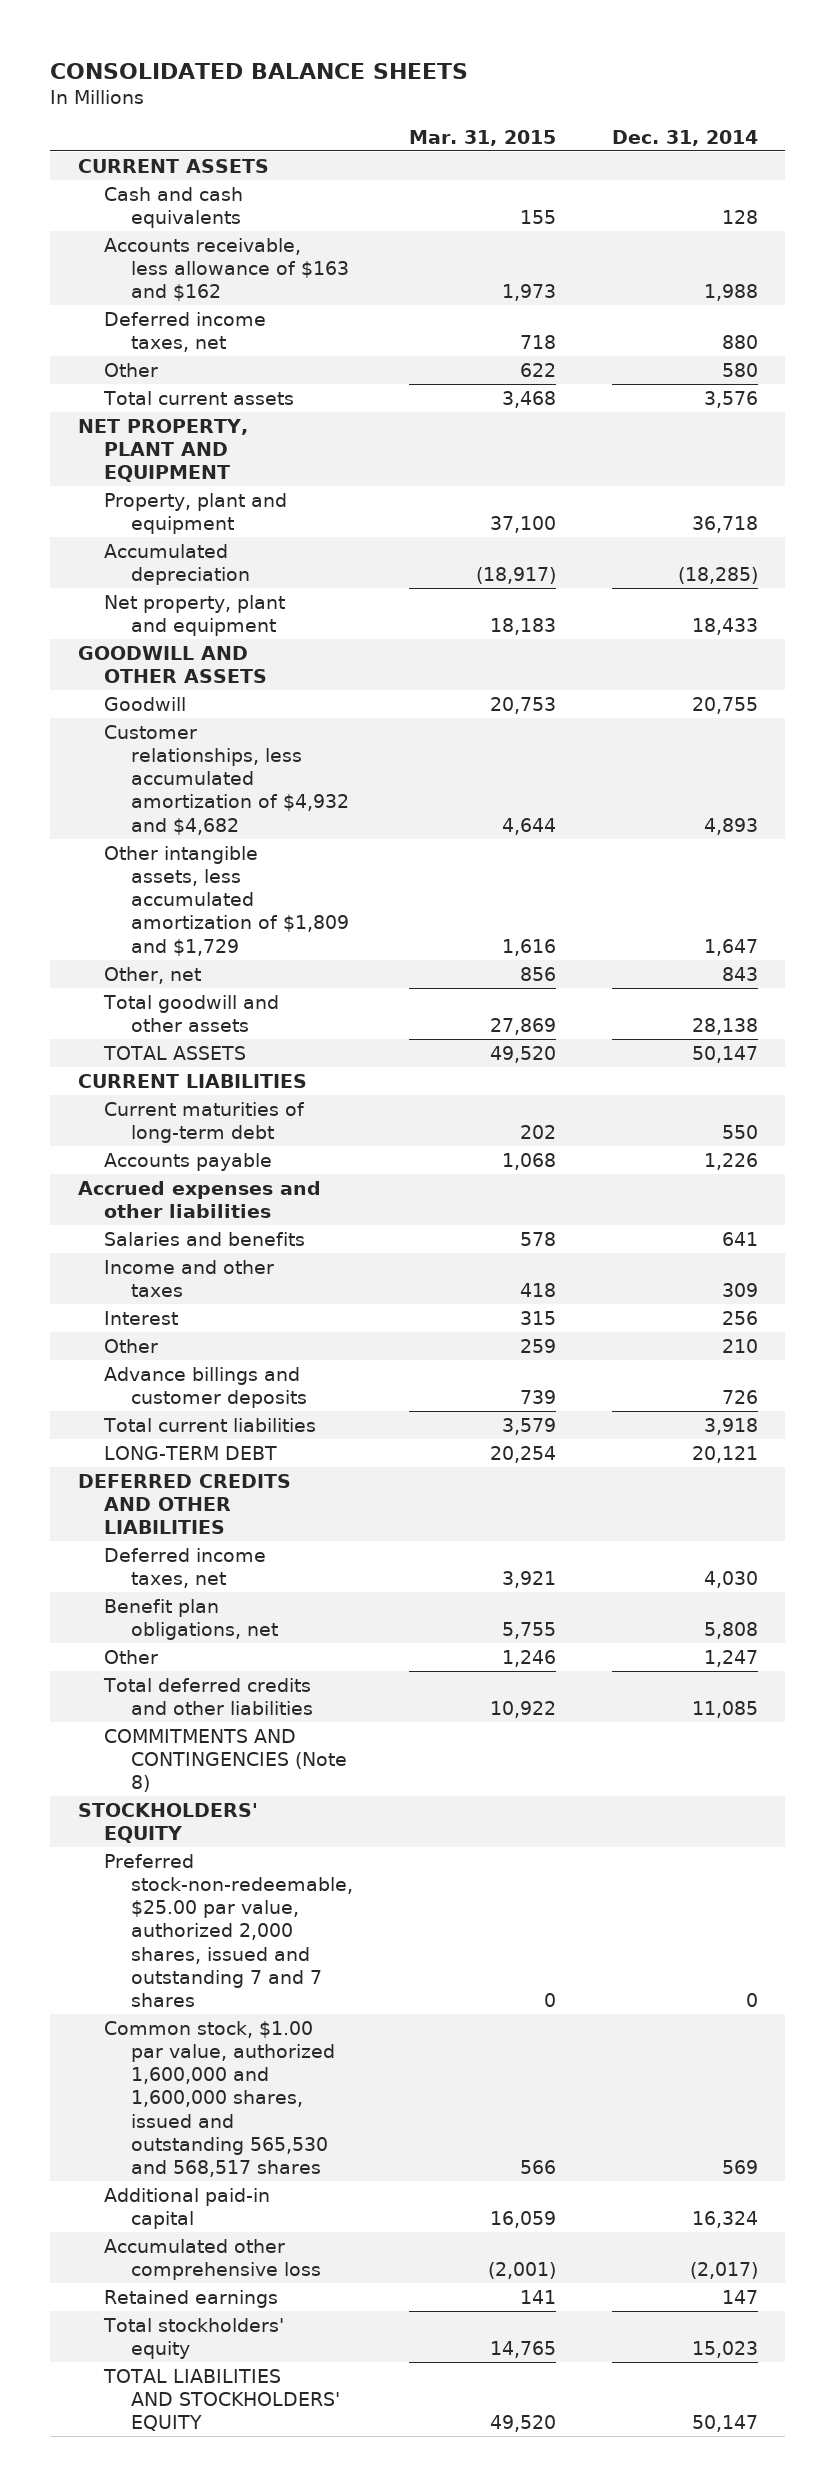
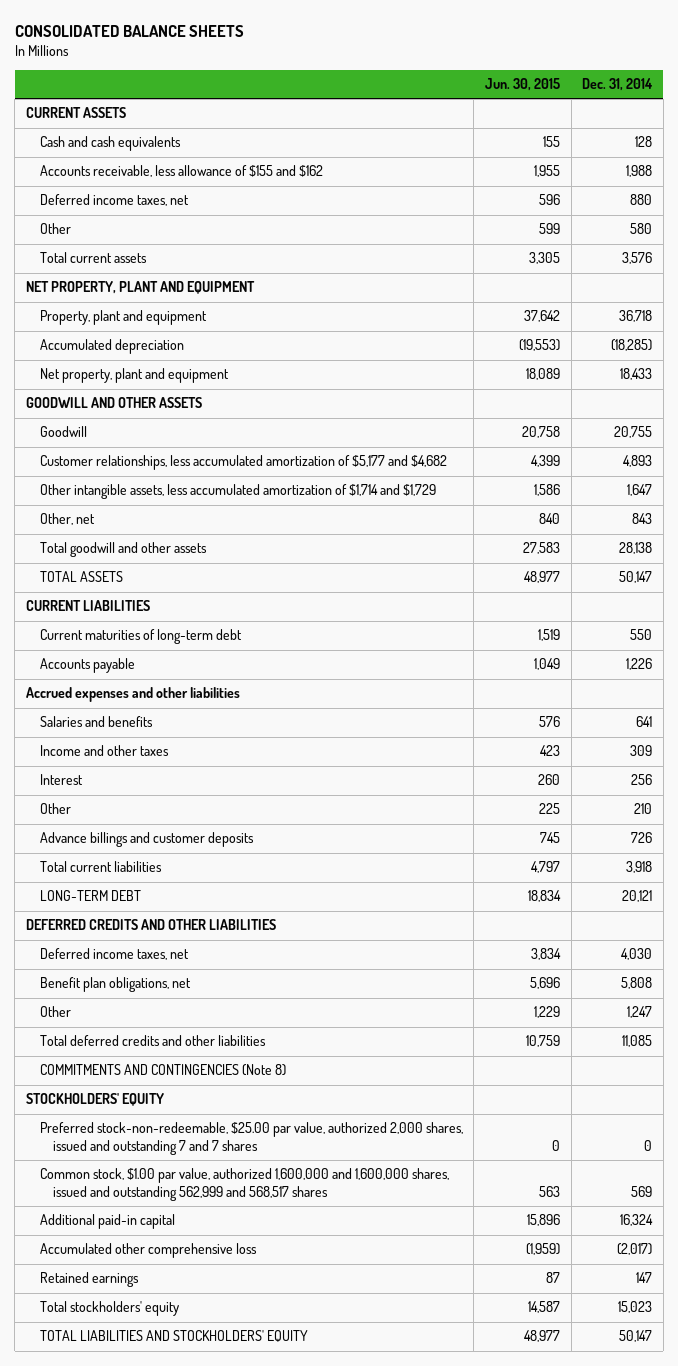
[408,129,556,146] Mar. 31, 2015 -> none
none -> [484,78,560,92] Jun. 30, 2015
[104,237,349,302] Accounts receivable, less allowance of $163 and $162 -> [39,165,323,178] Accounts receivable, less allowance of $155 and $162
[104,724,349,835] Customer relationships, less accumulated amortization of $4,932 and $4,682 -> [39,455,447,471] Customer relationships, less accumulated amortization of $5,177 and $4,682
[104,845,349,956] Other intangible assets, less accumulated amortization of $1,809 and $1,729 -> [39,484,436,500] Other intangible assets, less accumulated amortization of $1,714 and $1,729
[104,2020,335,2178] Common stock, $1.00 par value, authorized 1,600,000 and 1,600,000 shares, issued and outstanding 565,530 and 568,517 shares -> [39,1168,449,1201] Common stock, $1.00 par value, authorized 1,600,000 and 1,600,000 shares, issued and outstanding 562,999 and 568,517 shares

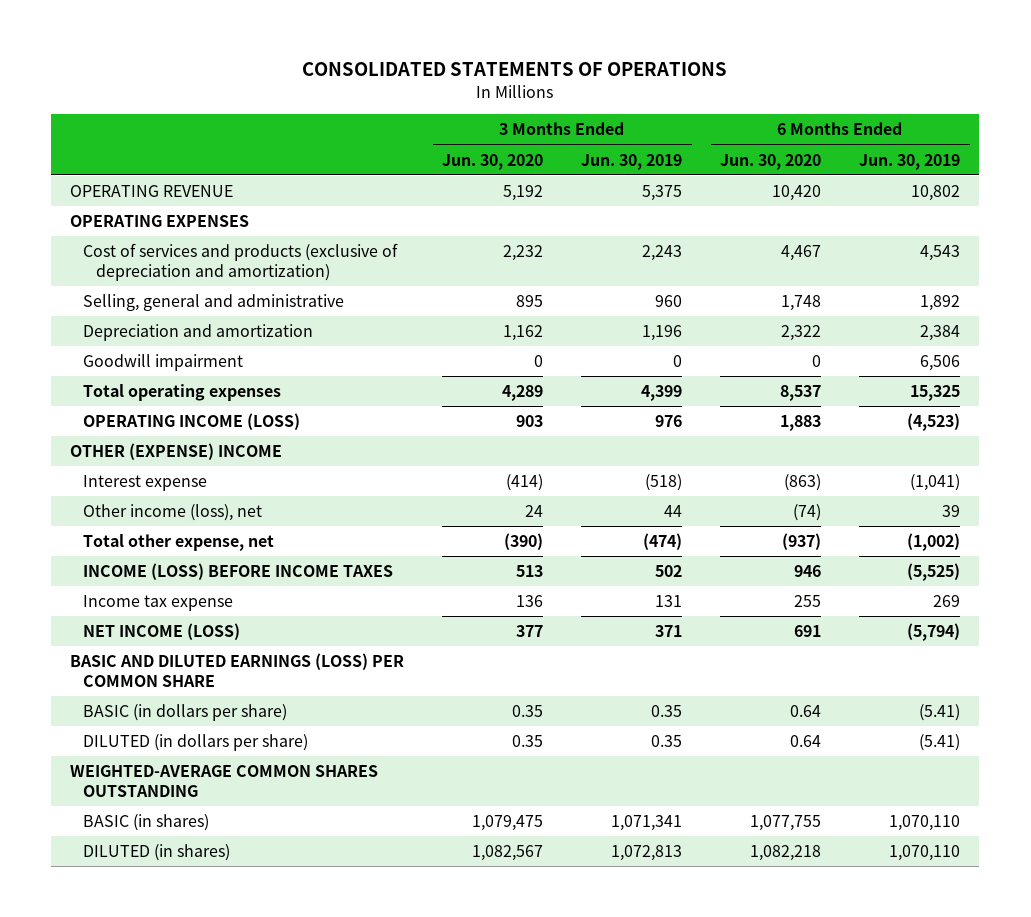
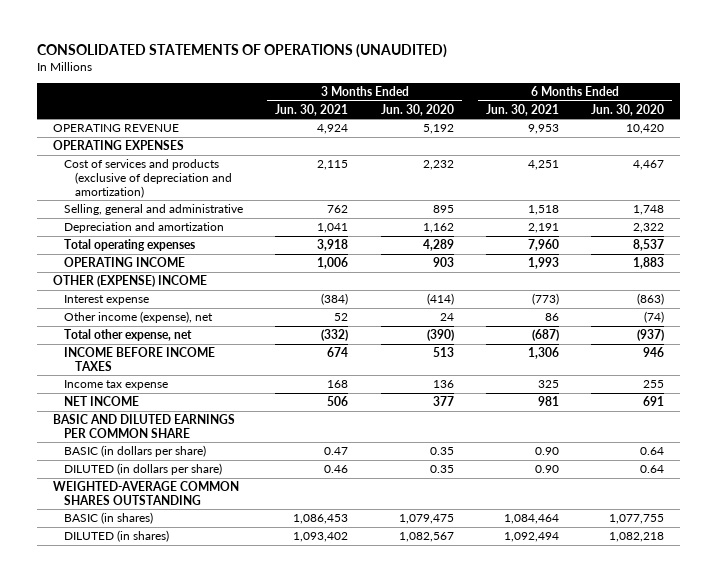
[302,62,728,77] CONSOLIDATED STATEMENTS OF OPERATIONS -> [37,44,448,59] CONSOLIDATED STATEMENTS OF OPERATIONS (UNAUDITED)
[581,153,683,170] Jun. 30, 2019 -> none
[859,153,961,170] Jun. 30, 2019 -> none
none -> [275,103,349,116] Jun. 30, 2021
none -> [485,103,559,116] Jun. 30, 2021
[83,354,244,372] Goodwill impairment -> none
[83,413,301,431] OPERATING INCOME (LOSS) -> [64,257,186,268] OPERATING INCOME
[83,504,263,522] Other income (loss), net -> [64,311,214,324] Other income (expense), net
[83,563,394,581] INCOME (LOSS) BEFORE INCOME TAXES -> [64,347,216,371] INCOME BEFORE INCOME TAXES
[83,623,241,641] NET INCOME (LOSS) -> [64,396,140,407] NET INCOME
[70,653,405,687] BASIC AND DILUTED EARNINGS (LOSS) PER COMMON SHARE -> [53,414,236,438] BASIC AND DILUTED EARNINGS PER COMMON SHARE

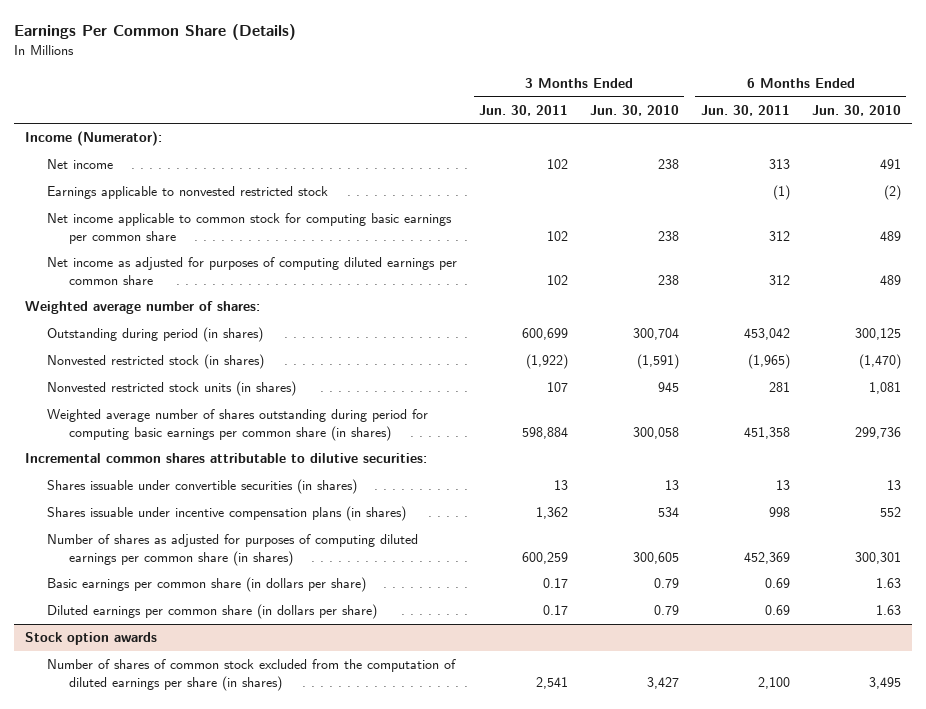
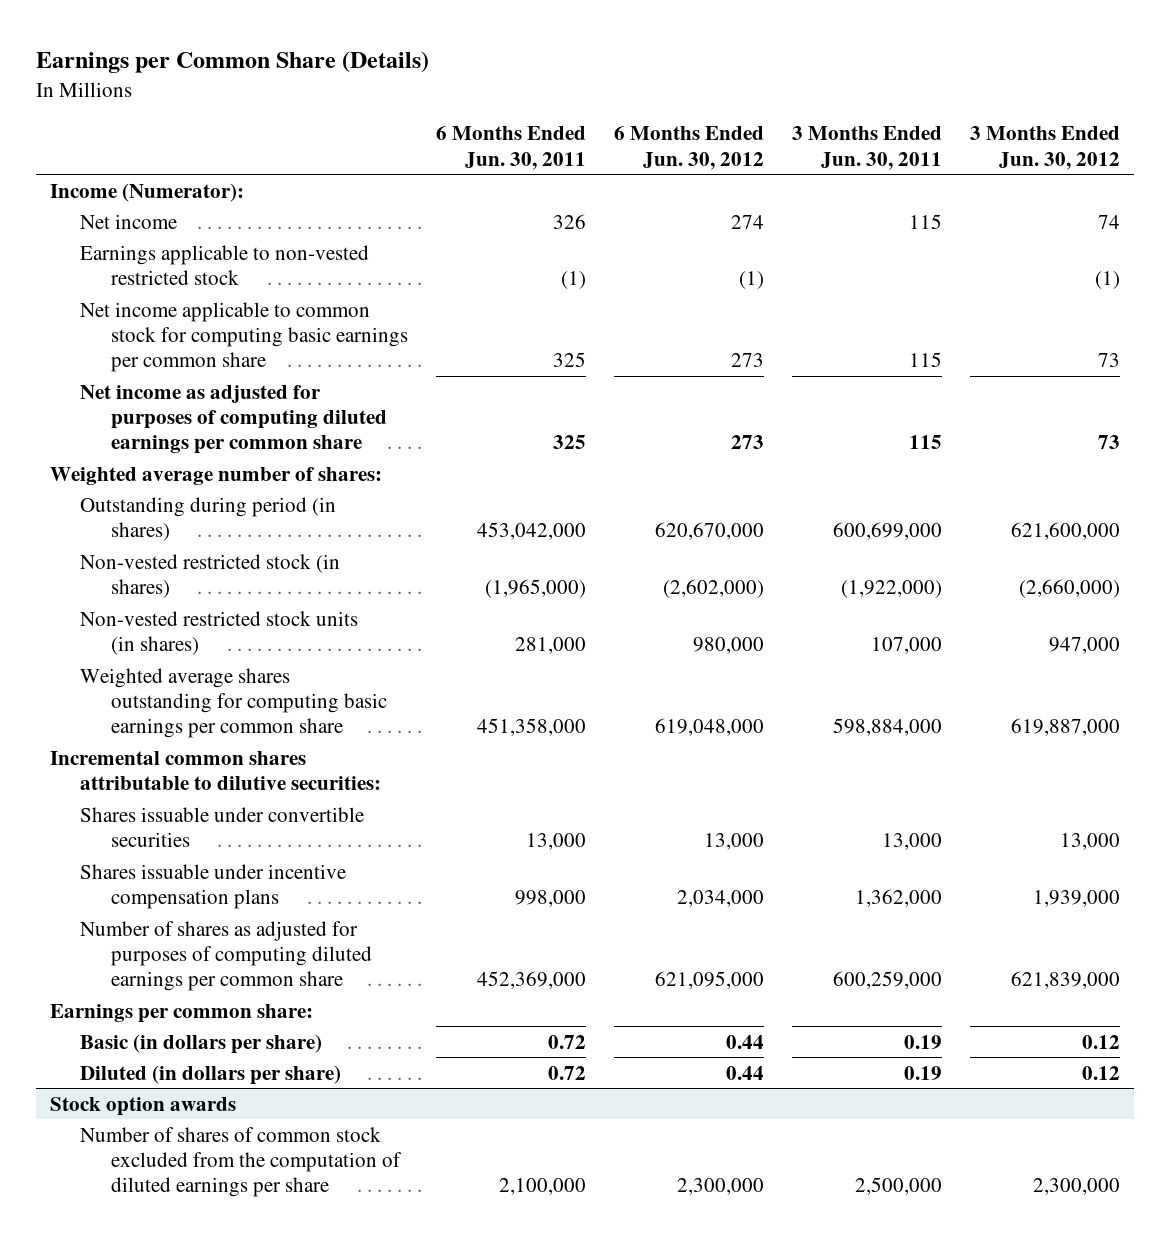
[14,24,297,41] Earnings Per Common Share (Details) -> [35,51,429,74] Earnings per Common Share (Details)
[590,104,680,116] Jun. 30, 2010 -> none
[811,104,901,116] Jun. 30, 2010 -> none
none -> [613,126,764,170] 6 Months Ended Jun. 30, 2012
none -> [970,126,1121,170] 3 Months Ended Jun. 30, 2012
[547,159,569,170] 102 -> [909,213,943,229] 115
[768,159,790,170] 313 -> [552,213,586,229] 326
[47,186,329,200] Earnings applicable to nonvested restricted stock -> [80,244,370,285] Earnings applicable to non-vested restricted stock
[547,230,569,241] 102 -> [909,352,943,368] 115
[768,230,790,241] 312 -> [552,352,586,368] 325
[547,274,569,285] 102 -> [909,435,943,450] 115
[768,274,790,285] 312 -> [552,435,586,450] 325
[522,328,569,341] 600,699 -> [833,521,943,540] 600,699,000
[743,328,790,341] 453,042 -> [476,521,586,540] 453,042,000
[47,354,265,370] Nonvested restricted stock (in shares) -> [80,553,341,598] Non-vested restricted stock (in shares)
[526,354,569,370] (1,922) -> [841,579,943,598] (1,922,000)
[747,354,790,370] (1,965) -> [484,578,586,598] (1,965,000)
[47,381,297,397] Nonvested restricted stock units (in shares) -> [80,610,359,655] Non-vested restricted stock units (in shares)
[547,382,569,393] 107 -> [871,636,943,654] 107,000
[768,382,790,393] 281 -> [514,636,586,654] 281,000
[47,409,429,441] Weighted average number of shares outstanding during period for computing basic earnings per common share (in shares) -> [80,667,387,739] Weighted average shares outstanding for computing basic earnings per common share
[522,426,569,439] 598,884 -> [833,718,943,737] 598,884,000
[743,426,790,439] 451,358 -> [476,718,586,737] 451,358,000
[47,479,358,495] Shares issuable under convertible securities (in shares) -> [80,806,365,847] Shares issuable under convertible securities
[554,480,569,491] 13 -> [882,832,943,850] 13,000
[775,480,790,491] 13 -> [525,832,586,850] 13,000
[47,506,407,522] Shares issuable under incentive compensation plans (in shares) -> [80,863,347,909] Shares issuable under incentive compensation plans
[536,507,569,520] 1,362 -> [855,888,943,907] 1,362,000
[768,507,790,518] 998 -> [514,889,586,907] 998,000
[47,534,419,566] Number of shares as adjusted for purposes of computing diluted earnings per common share (in shares) -> [80,920,372,992] Number of shares as adjusted for purposes of computing diluted earnings per common share
[522,551,569,564] 600,259 -> [833,971,943,990] 600,259,000
[743,551,790,564] 452,369 -> [476,971,586,990] 452,369,000
none -> [50,1003,314,1023] Earnings per common share:
[47,577,367,593] Basic earnings per common share (in dollars per share) -> [80,1033,323,1054] Basic (in dollars per share)
[543,578,569,589] 0.17 -> [904,1034,943,1049] 0.19
[764,578,790,589] 0.69 -> [547,1034,586,1049] 0.72
[47,604,378,620] Diluted earnings per common share (in dollars per share) -> [80,1064,342,1085] Diluted (in dollars per share)
[543,605,569,616] 0.17 -> [904,1065,943,1080] 0.19
[764,605,790,616] 0.69 -> [547,1065,586,1080] 0.72
[47,659,457,691] Number of shares of common stock excluded from the computation of diluted earnings per share (in shares) -> [80,1126,402,1198] Number of shares of common stock excluded from the computation of diluted earnings per share
[536,676,569,689] 2,541 -> [855,1177,943,1196] 2,500,000
[757,676,790,689] 2,100 -> [498,1178,586,1196] 2,100,000

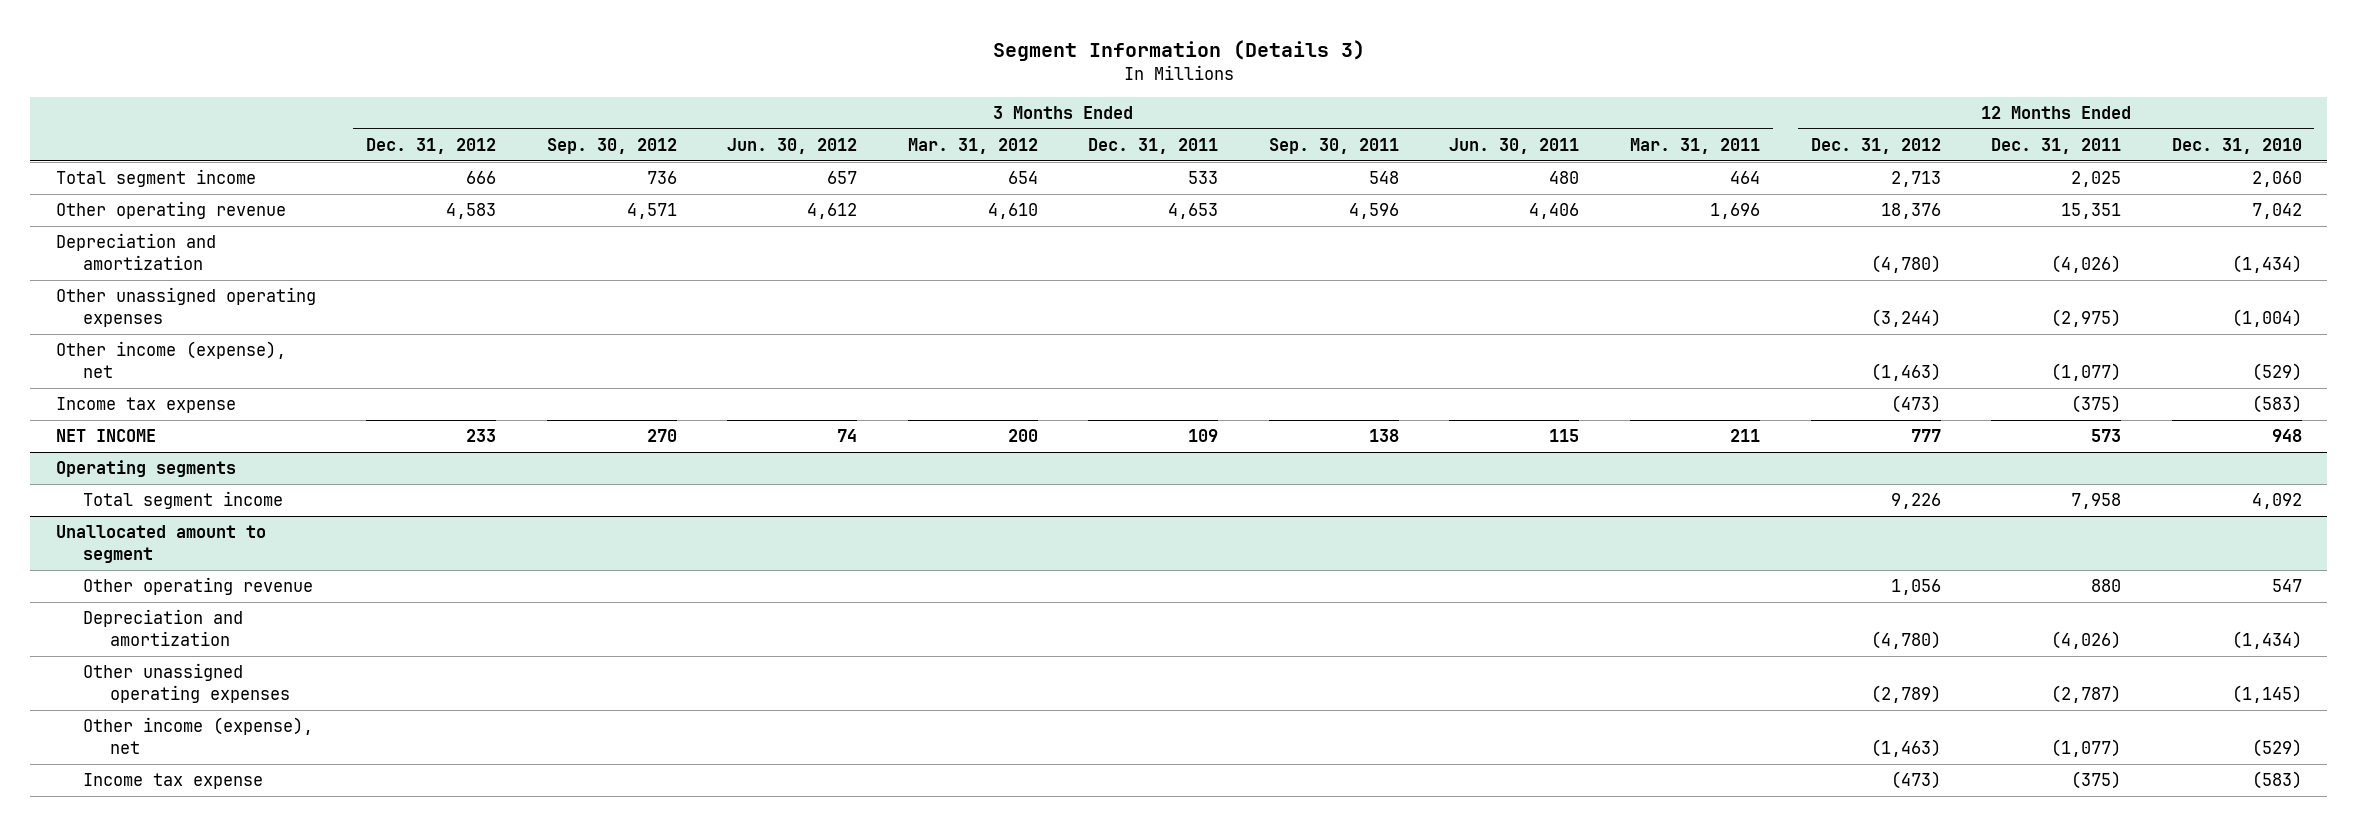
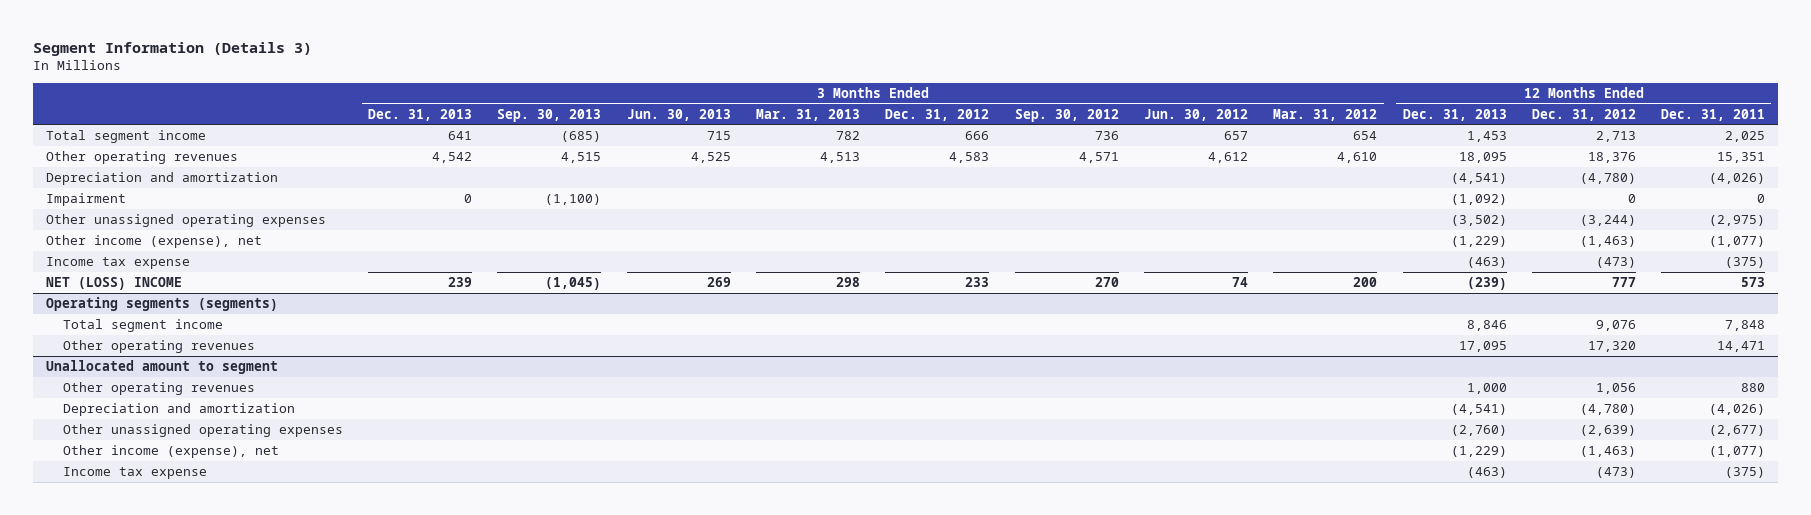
[1088,137,1219,154] Dec. 31, 2011 -> none
[1268,137,1399,154] Sep. 30, 2011 -> none
[1449,137,1580,154] Jun. 30, 2011 -> none
[1630,137,1761,154] Mar. 31, 2011 -> none
[2171,137,2302,154] Dec. 31, 2010 -> none
none -> [368,108,473,121] Dec. 31, 2013
none -> [497,108,602,122] Sep. 30, 2013
none -> [626,108,731,121] Jun. 30, 2013
none -> [756,108,861,121] Mar. 31, 2013
none -> [1402,108,1507,121] Dec. 31, 2013
[55,201,286,220] Other operating revenue -> [45,150,238,164] Other operating revenues
none -> [45,192,126,206] Impairment
[55,429,156,443] NET INCOME -> [45,276,182,290] NET (LOSS) INCOME
[55,460,236,478] Operating segments -> [45,296,278,311] Operating segments (segments)
[1890,493,1941,510] 9,226 -> [1595,319,1636,331] 9,076
[2071,493,2122,510] 7,958 -> [1725,319,1766,331] 7,848
none -> [62,339,255,353] Other operating revenues
[82,577,313,596] Other operating revenue -> [62,381,255,395] Other operating revenues
[1870,685,1941,704] (2,789) -> [1579,424,1636,436] (2,639)
[2051,685,2122,704] (2,787) -> [1709,424,1766,436] (2,677)

